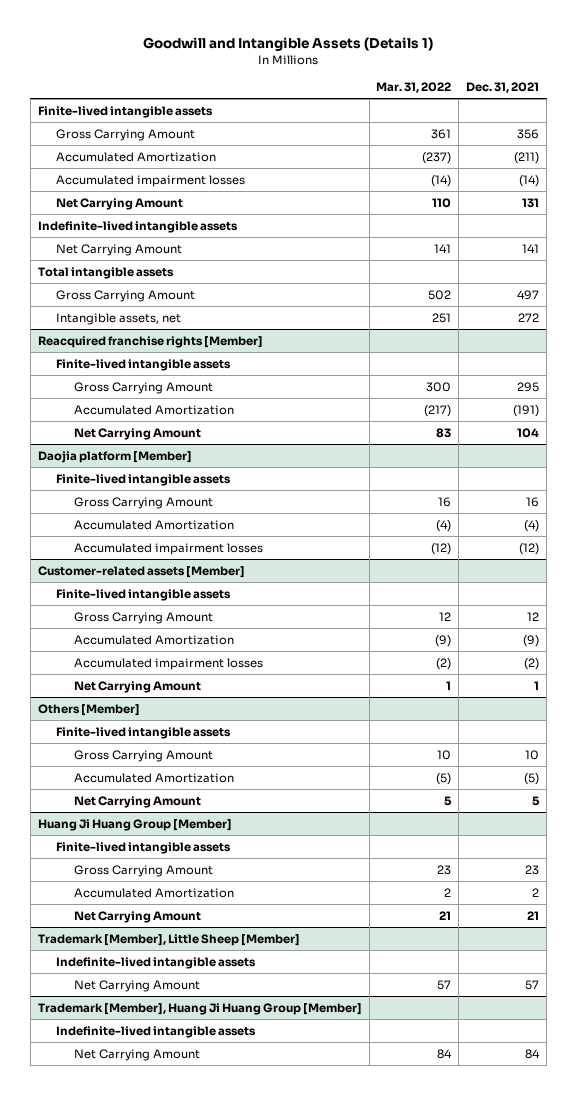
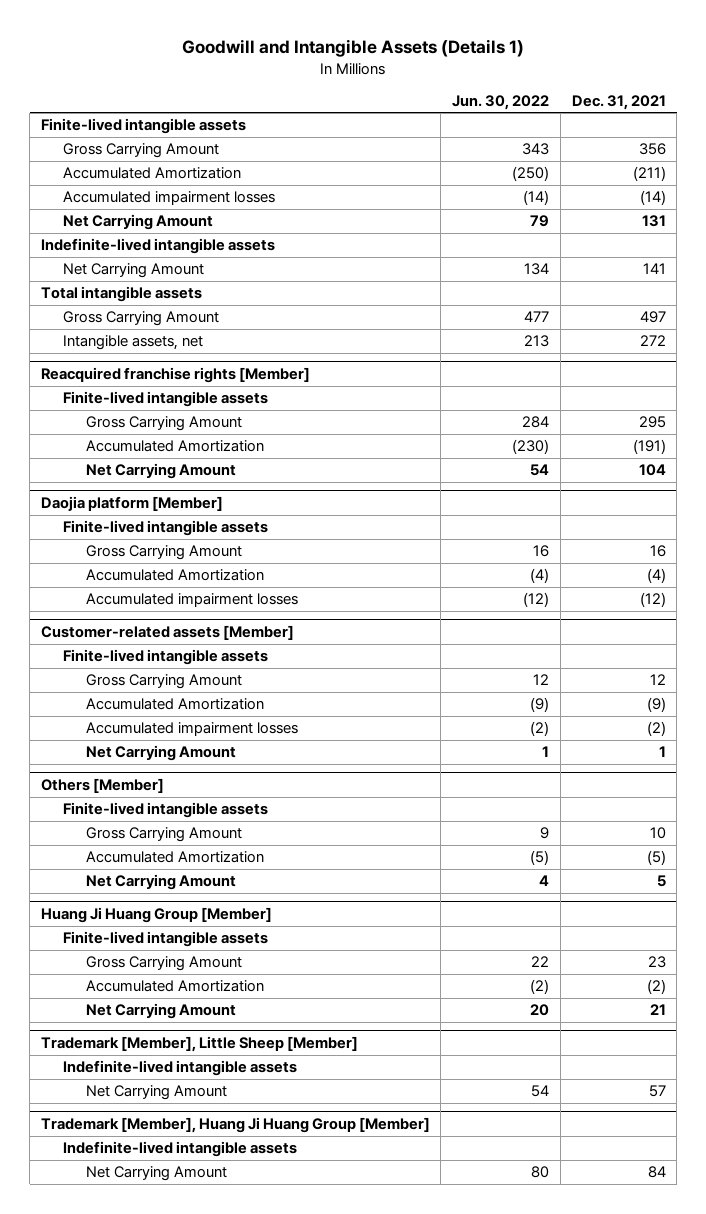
[376,82,452,94] Mar. 31, 2022 -> none
none -> [452,94,550,110] Jun. 30, 2022
[532,887,540,897] 2 -> [646,979,666,995] (2)

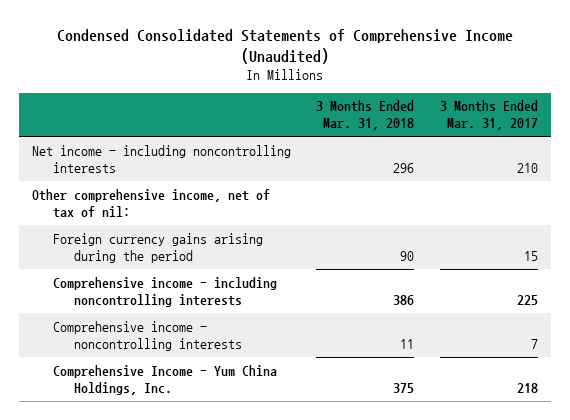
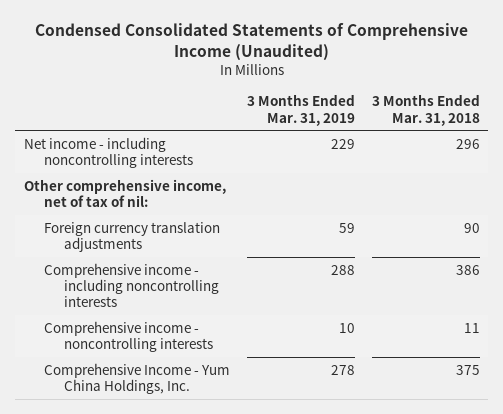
[440,100,539,131] 3 Months Ended Mar. 31, 2017 -> none
none -> [246,94,355,126] 3 Months Ended Mar. 31, 2019
[52,232,263,263] Foreign currency gains arising during the period -> [43,221,220,252] Foreign currency translation adjustments

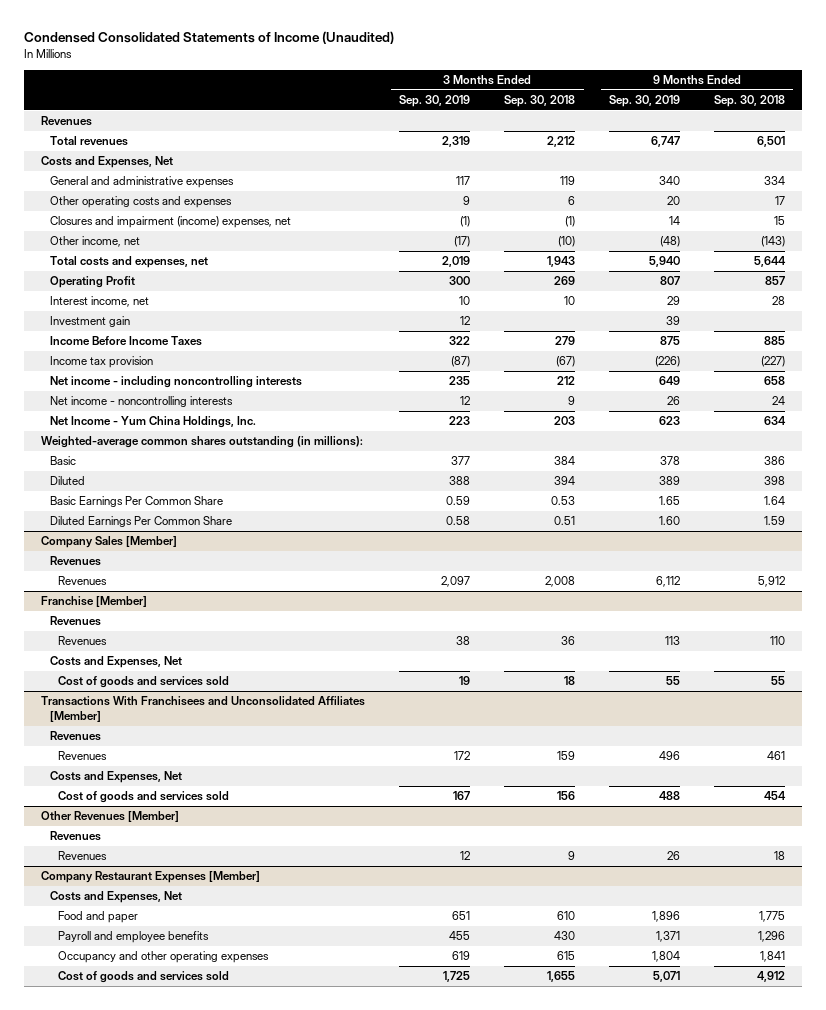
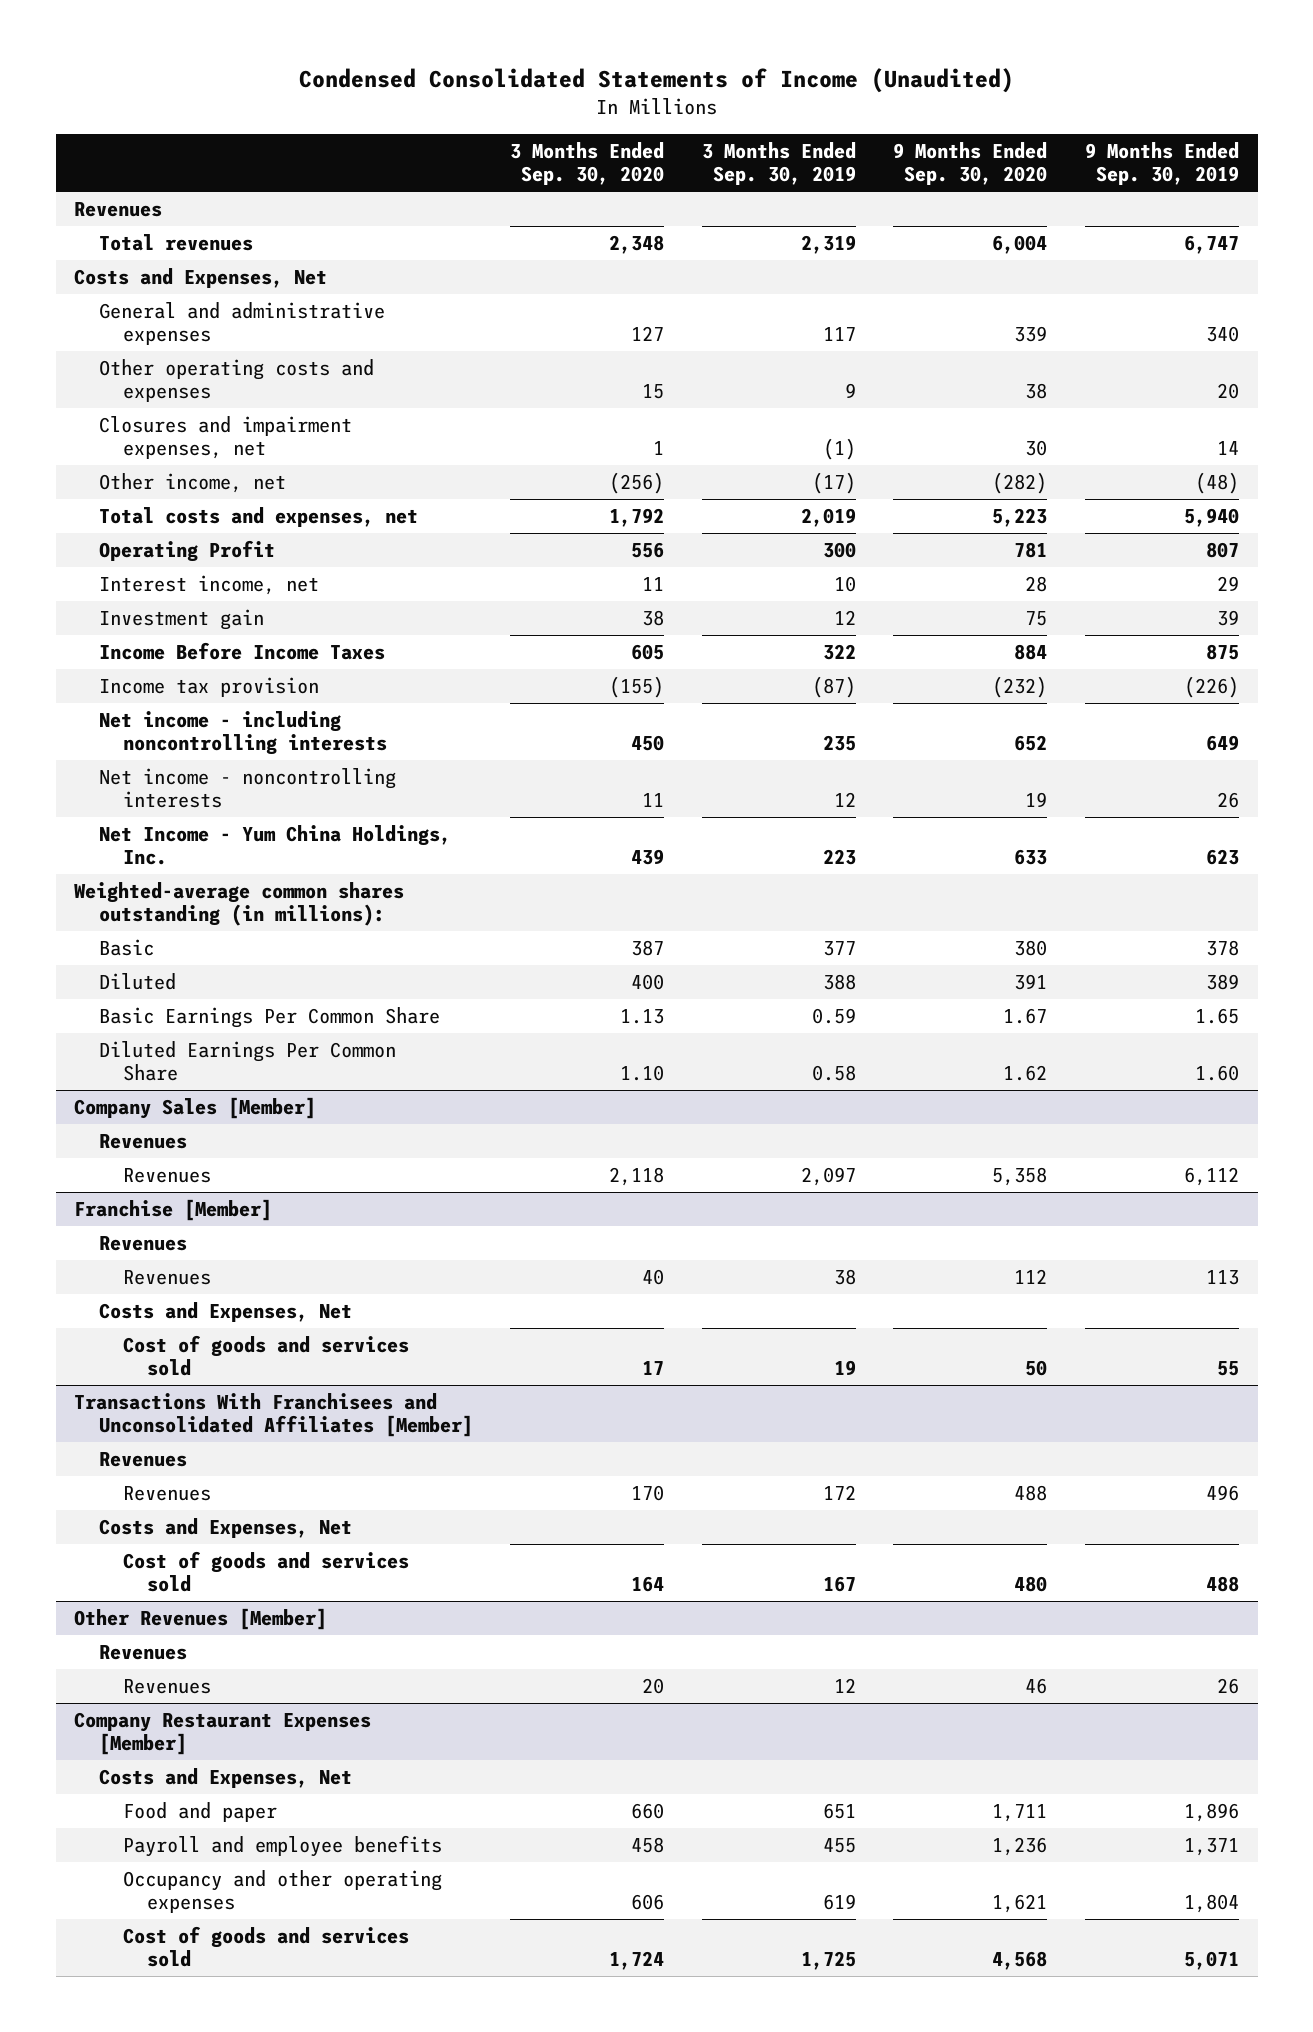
[504,94,576,107] Sep. 30, 2018 -> none
[713,94,785,107] Sep. 30, 2018 -> none
none -> [510,142,665,186] 3 Months Ended Sep. 30, 2020
none -> [893,142,1048,186] 9 Months Ended Sep. 30, 2020
[49,216,291,229] Closures and impairment (income) expenses, net -> [98,416,352,460] Closures and impairment expenses, net

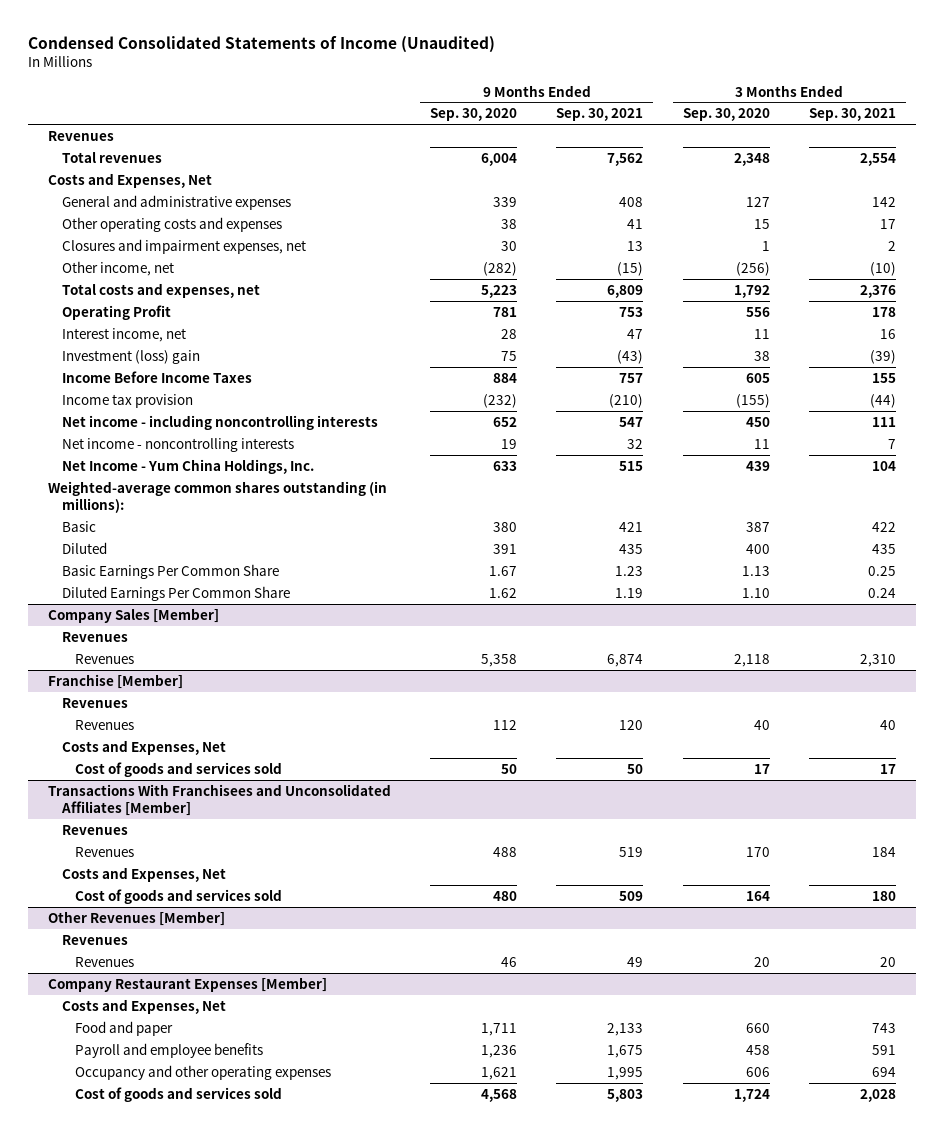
[701,142,856,186] 3 Months Ended Sep. 30, 2019 -> none
[1085,142,1240,186] 9 Months Ended Sep. 30, 2019 -> none
none -> [556,108,644,122] Sep. 30, 2021
none -> [809,108,897,122] Sep. 30, 2021
[98,609,264,631] Investment gain -> [61,349,200,364] Investment (loss) gain

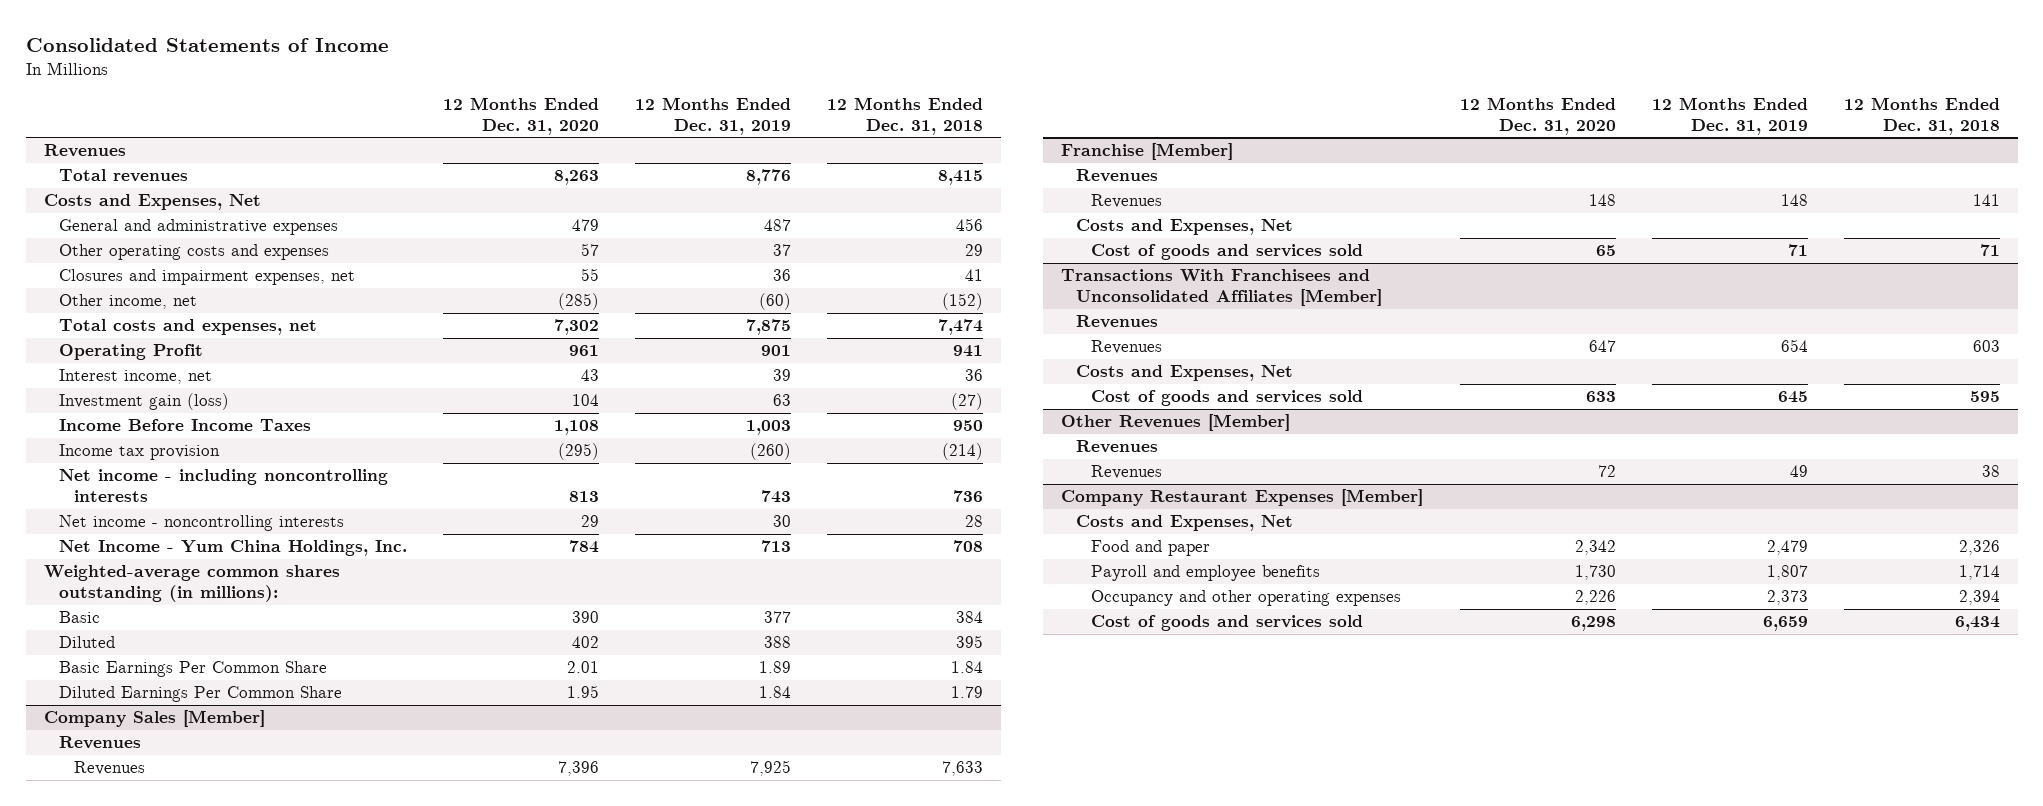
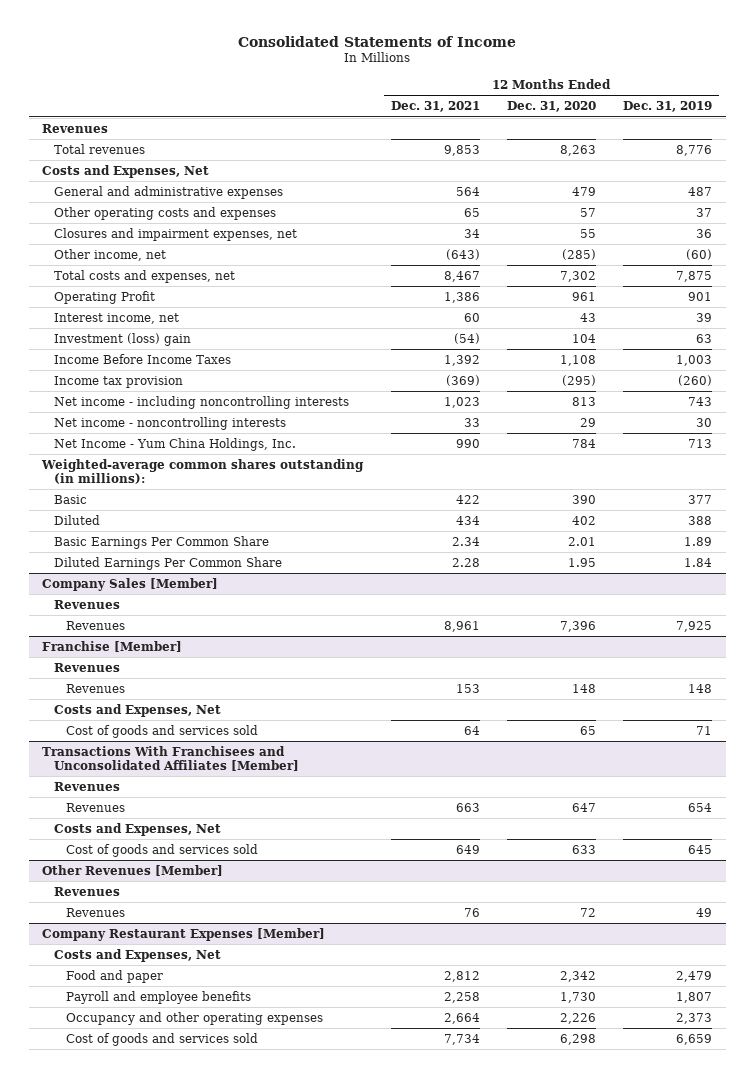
[826,97,983,135] 12 Months Ended Dec. 31, 2018 -> none
none -> [390,101,480,113] Dec. 31, 2021
[58,393,229,411] Investment gain (loss) -> [53,332,191,346] Investment (loss) gain

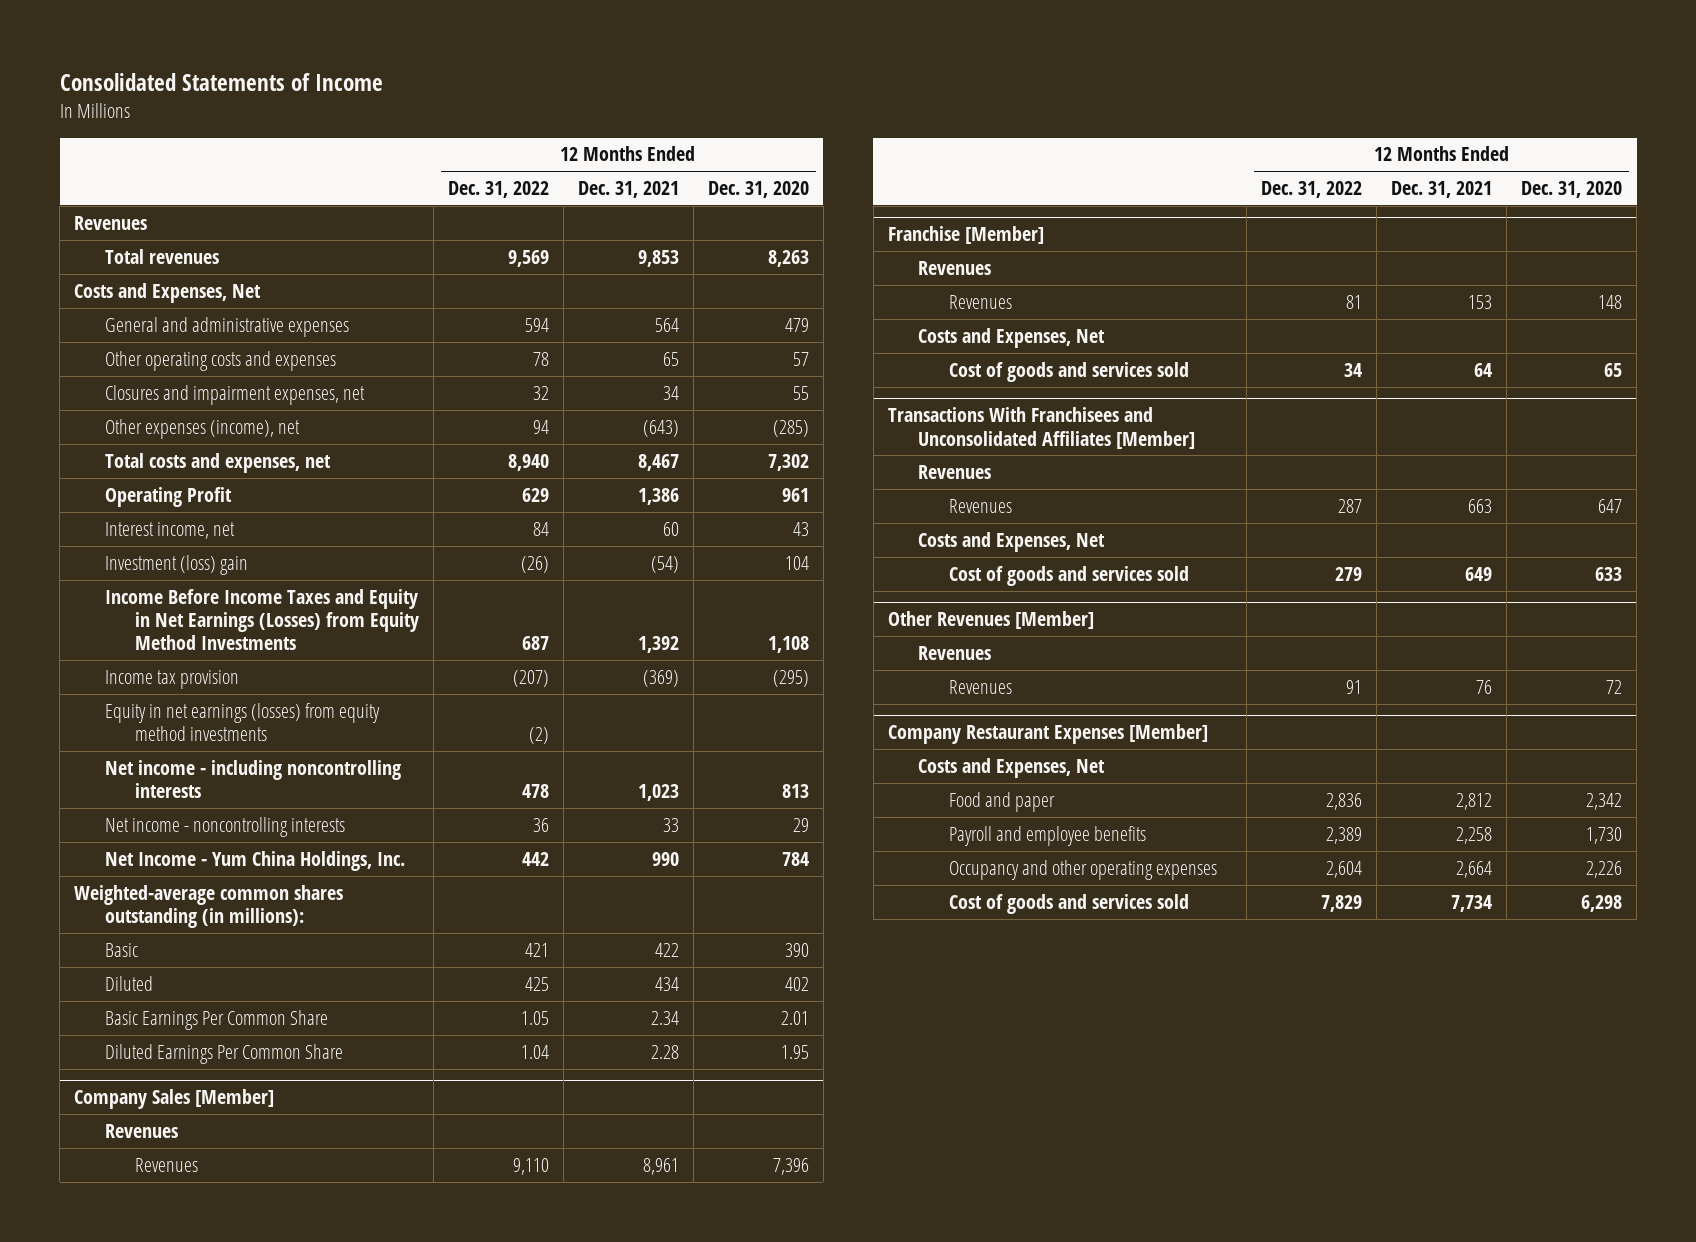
[623,101,713,113] Dec. 31, 2019 -> none
none -> [447,180,549,198] Dec. 31, 2022
[53,248,166,261] Other income, net -> [104,418,300,439] Other expenses (income), net
[53,353,231,364] Income Before Income Taxes -> [104,588,420,651] Income Before Income Taxes and Equity in Net Earnings (Losses) from Equity Method Investments
none -> [104,702,380,741] Equity in net earnings (losses) from equity method investments

